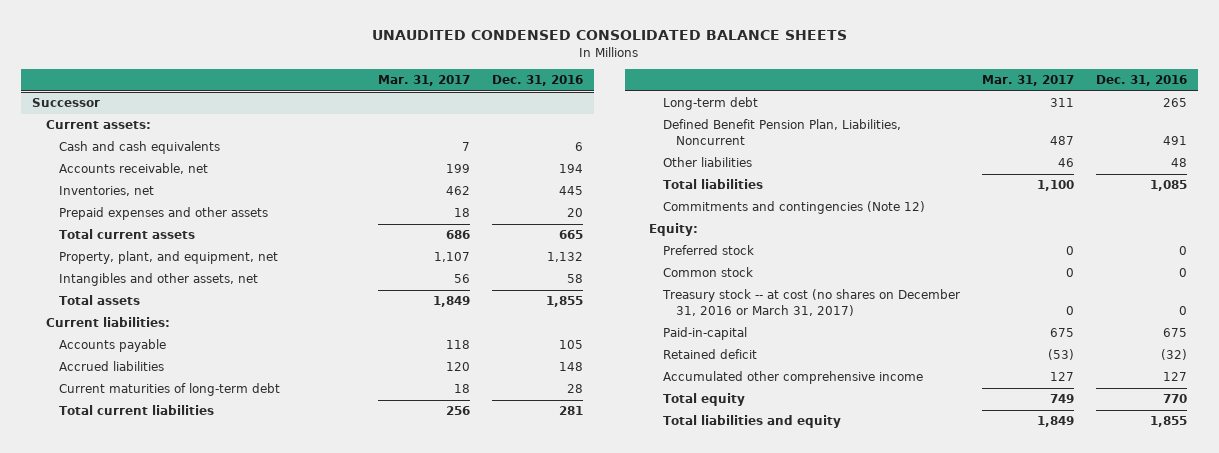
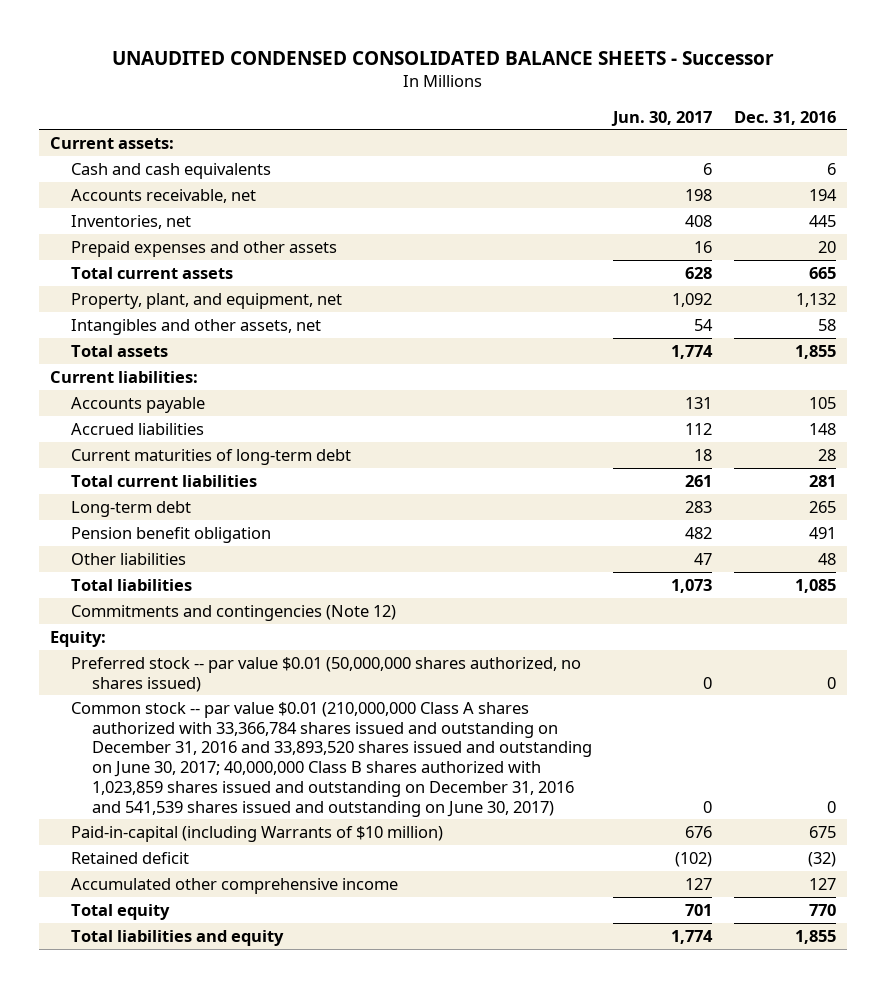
[372,30,848,41] UNAUDITED CONDENSED CONSOLIDATED BALANCE SHEETS -> [112,50,775,65] UNAUDITED CONDENSED CONSOLIDATED BALANCE SHEETS - Successor
[378,75,471,87] Mar. 31, 2017 -> none
none -> [611,110,713,126] Jun. 30, 2017
[32,98,101,108] Successor -> none
[662,119,901,146] Defined Benefit Pension Plan, Liabilities, Noncurrent -> [70,526,271,543] Pension benefit obligation
[661,289,960,317] Treasury stock -- at cost (no shares on December 31, 2016 or March 31, 2017) -> none
[662,245,754,256] Preferred stock -> [70,656,581,692] Preferred stock -- par value $0.01 (50,000,000 shares authorized, no shares issued)
[662,267,753,278] Common stock -> [70,701,592,817] Common stock -- par value $0.01 (210,000,000 Class A shares authorized with 33,366,784 shares issued and outstanding on December 31, 2016 and 33,893,520 shares issued and outstanding on June 30, 2017; 40,000,000 Class B shares authorized with 1,023,859 shares issued and outstanding on December 31, 2016 and 541,539 shares issued and outstanding on June 30, 2017)
[662,327,747,341] Paid-in-capital -> [70,825,443,842] Paid-in-capital (including Warrants of $10 million)

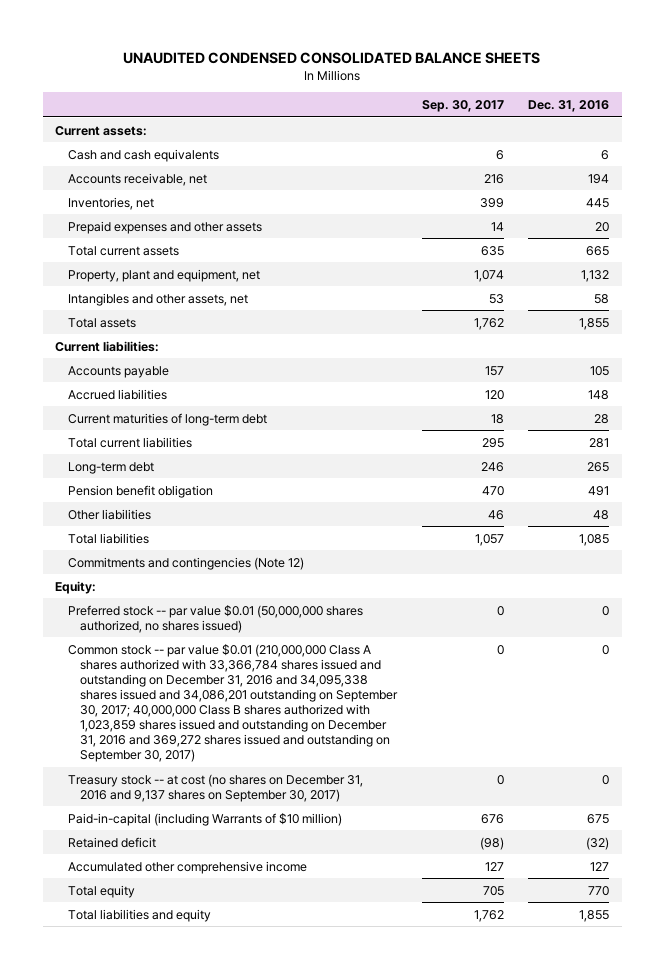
[112,50,775,65] UNAUDITED CONDENSED CONSOLIDATED BALANCE SHEETS - Successor -> [123,51,541,64] UNAUDITED CONDENSED CONSOLIDATED BALANCE SHEETS
[611,110,713,126] Jun. 30, 2017 -> none
none -> [421,100,504,113] Sep. 30, 2017
[70,292,342,309] Property, plant, and equipment, net -> [67,268,260,282] Property, plant and equipment, net
[70,701,592,817] Common stock -- par value $0.01 (210,000,000 Class A shares authorized with 33,366,784 shares issued and outstanding on December 31, 2016 and 33,893,520 shares issued and outstanding on June 30, 2017; 40,000,000 Class B shares authorized with 1,023,859 shares issued and outstanding on December 31, 2016 and 541,539 shares issued and outstanding on June 30, 2017) -> [67,643,399,763] Common stock -- par value $0.01 (210,000,000 Class A shares authorized with 33,366,784 shares issued and outstanding on December 31, 2016 and 34,095,338 shares issued and 34,086,201 outstanding on September 30, 2017; 40,000,000 Class B shares authorized with 1,023,859 shares issued and outstanding on December 31, 2016 and 369,272 shares issued and outstanding on September 30, 2017)
none -> [67,773,363,802] Treasury stock -- at cost (no shares on December 31, 2016 and 9,137 shares on September 30, 2017)

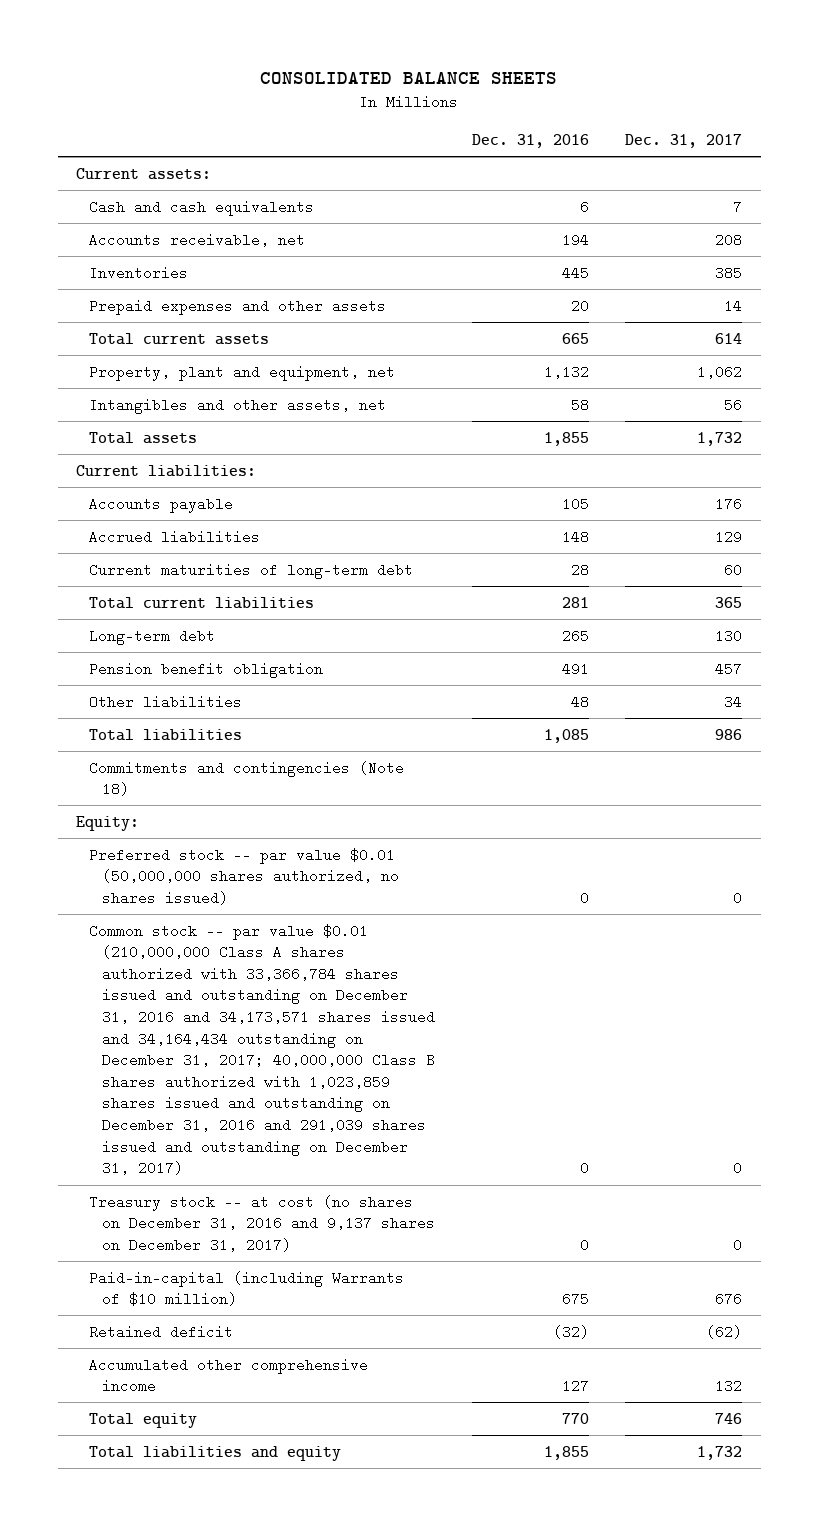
[123,51,541,64] UNAUDITED CONDENSED CONSOLIDATED BALANCE SHEETS -> [260,71,558,84] CONSOLIDATED BALANCE SHEETS
[421,100,504,113] Sep. 30, 2017 -> none
none -> [625,133,743,148] Dec. 31, 2017
[67,196,154,210] Inventories, net -> [89,265,189,280] Inventories
[67,556,304,570] Commitments and contingencies (Note 12) -> [89,760,405,797] Commitments and contingencies (Note 18)
[67,643,399,763] Common stock -- par value $0.01 (210,000,000 Class A shares authorized with 33,366,784 shares issued and outstanding on December 31, 2016 and 34,095,338 shares issued and 34,086,201 outstanding on September 30, 2017; 40,000,000 Class B shares authorized with 1,023,859 shares issued and outstanding on December 31, 2016 and 369,272 shares issued and outstanding on September 30, 2017) -> [89,923,435,1176] Common stock -- par value $0.01 (210,000,000 Class A shares authorized with 33,366,784 shares issued and outstanding on December 31, 2016 and 34,173,571 shares issued and 34,164,434 outstanding on December 31, 2017; 40,000,000 Class B shares authorized with 1,023,859 shares issued and outstanding on December 31, 2016 and 291,039 shares issued and outstanding on December 31, 2017)
[67,773,363,802] Treasury stock -- at cost (no shares on December 31, 2016 and 9,137 shares on September 30, 2017) -> [89,1194,435,1252] Treasury stock -- at cost (no shares on December 31, 2016 and 9,137 shares on December 31, 2017)

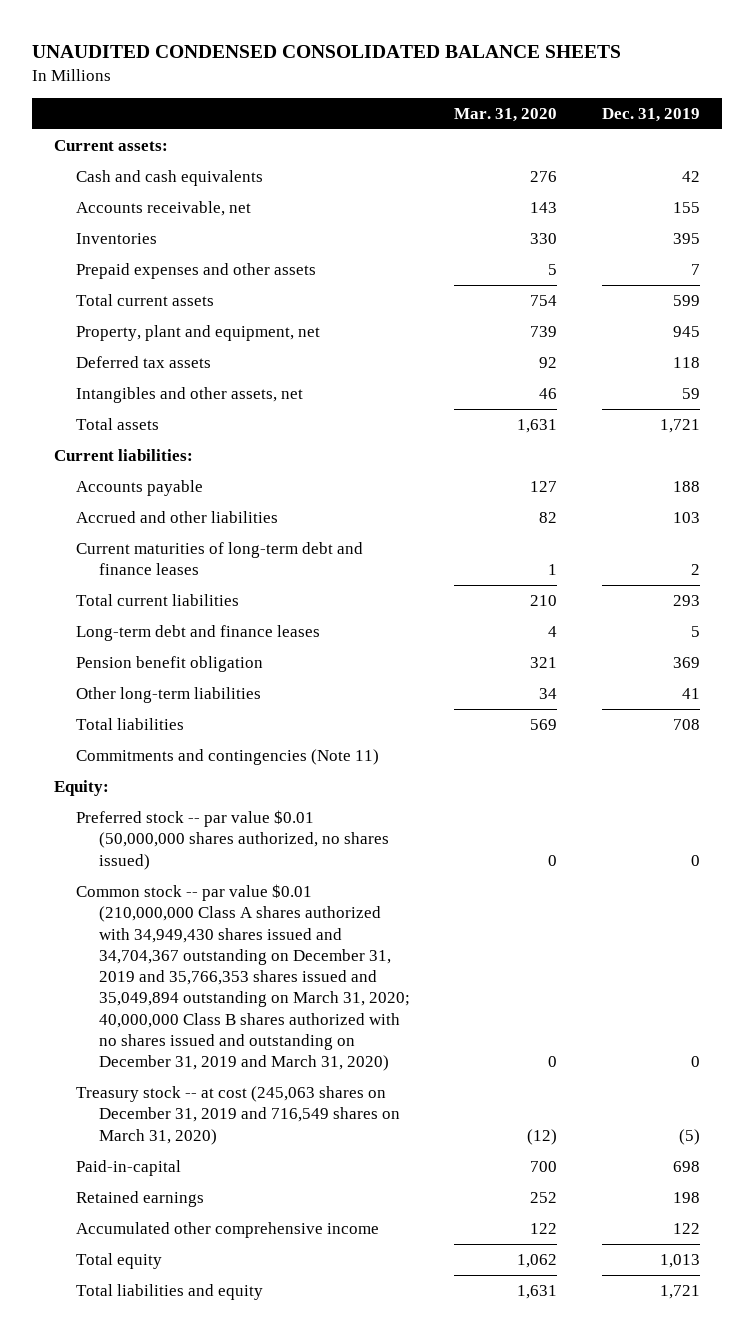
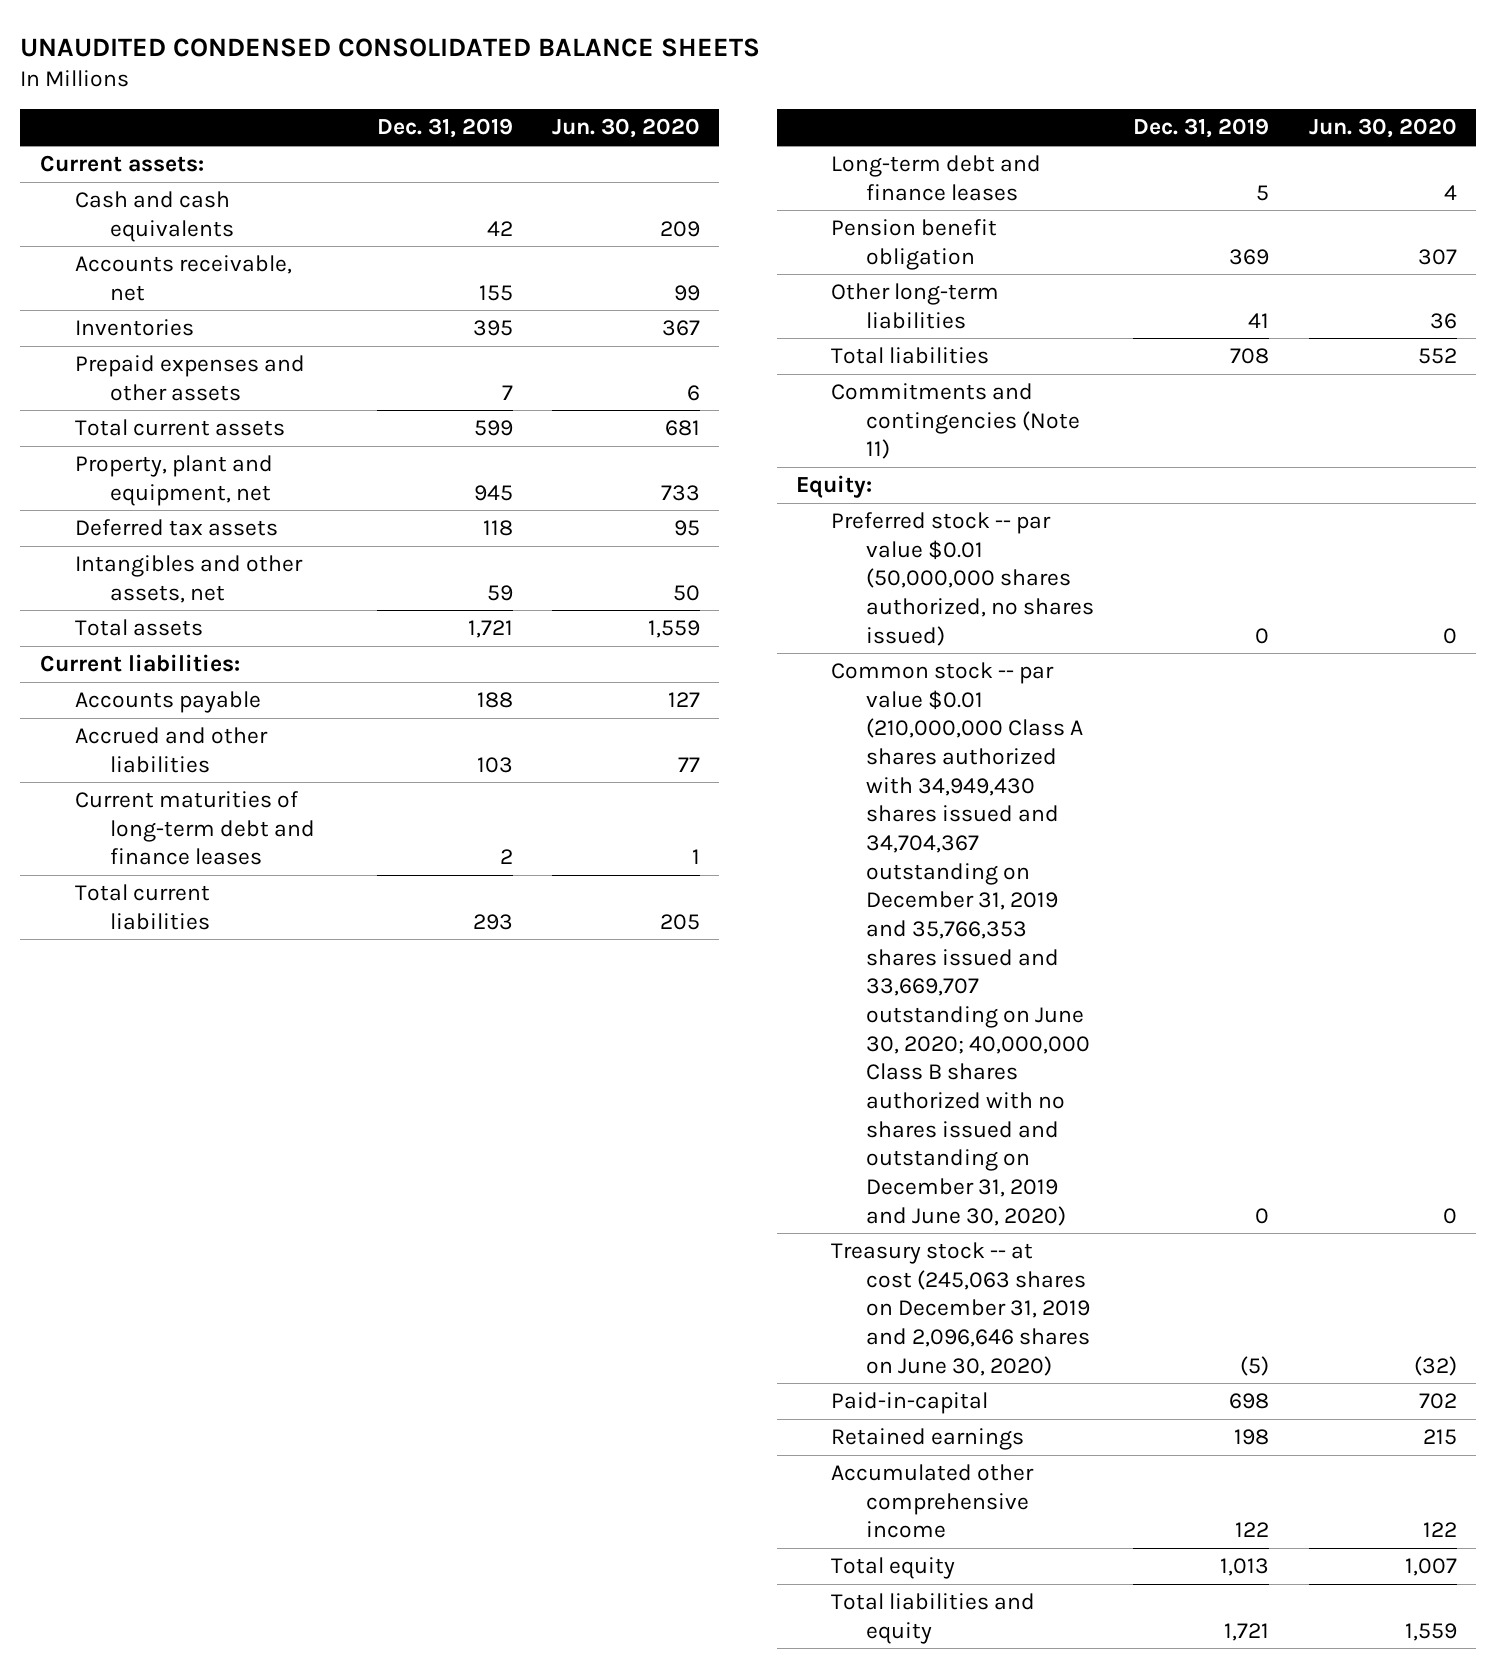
[454,107,558,122] Mar. 31, 2020 -> none
none -> [551,118,700,139] Jun. 30, 2020
[76,884,411,1072] Common stock -- par value $0.01 (210,000,000 Class A shares authorized with 34,949,430 shares issued and 34,704,367 outstanding on December 31, 2019 and 35,766,353 shares issued and 35,049,894 outstanding on March 31, 2020; 40,000,000 Class B shares authorized with no shares issued and outstanding on December 31, 2019 and March 31, 2020) -> [831,662,1091,1226] Common stock -- par value $0.01 (210,000,000 Class A shares authorized with 34,949,430 shares issued and 34,704,367 outstanding on December 31, 2019 and 35,766,353 shares issued and 33,669,707 outstanding on June 30, 2020; 40,000,000 Class B shares authorized with no shares issued and outstanding on December 31, 2019 and June 30, 2020)
[76,1086,401,1145] Treasury stock -- at cost (245,063 shares on December 31, 2019 and 716,549 shares on March 31, 2020) -> [831,1242,1091,1376] Treasury stock -- at cost (245,063 shares on December 31, 2019 and 2,096,646 shares on June 30, 2020)

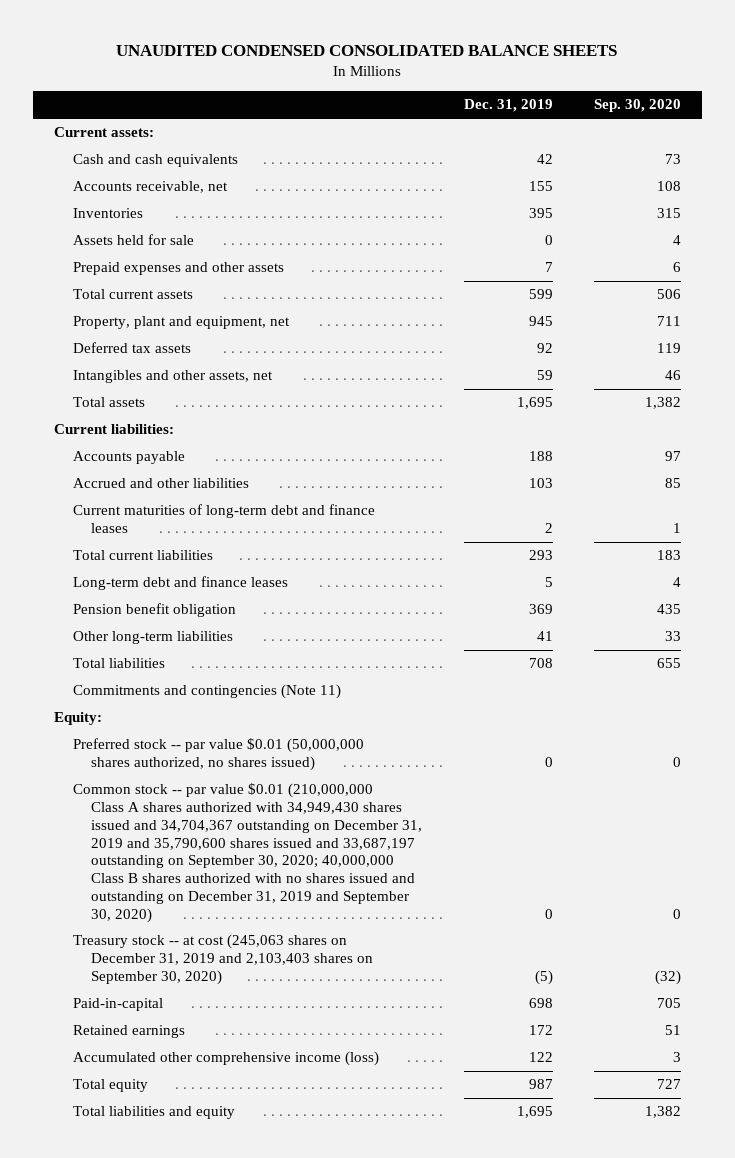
[551,118,700,139] Jun. 30, 2020 -> none
none -> [593,99,681,113] Sep. 30, 2020
none -> [72,234,194,246] Assets held for sale
[482,520,513,537] 118 -> [536,343,553,354] 92
[467,620,513,639] 1,721 -> [516,397,553,410] 1,695
[831,662,1091,1226] Common stock -- par value $0.01 (210,000,000 Class A shares authorized with 34,949,430 shares issued and 34,704,367 outstanding on December 31, 2019 and 35,766,353 shares issued and 33,669,707 outstanding on June 30, 2020; 40,000,000 Class B shares authorized with no shares issued and outstanding on December 31, 2019 and June 30, 2020) -> [72,783,423,923] Common stock -- par value $0.01 (210,000,000 Class A shares authorized with 34,949,430 shares issued and 34,704,367 outstanding on December 31, 2019 and 35,790,600 shares issued and 33,687,197 outstanding on September 30, 2020; 40,000,000 Class B shares authorized with no shares issued and outstanding on December 31, 2019 and September 30, 2020)
[831,1242,1091,1376] Treasury stock -- at cost (245,063 shares on December 31, 2019 and 2,096,646 shares on June 30, 2020) -> [72,934,374,985] Treasury stock -- at cost (245,063 shares on December 31, 2019 and 2,103,403 shares on September 30, 2020)
[1234,1429,1270,1446] 198 -> [528,1025,553,1036] 172
[831,1464,1035,1539] Accumulated other comprehensive income -> [72,1051,379,1067] Accumulated other comprehensive income (loss)
[1220,1558,1270,1577] 1,013 -> [528,1079,553,1090] 987
[1224,1622,1270,1641] 1,721 -> [516,1106,553,1119] 1,695

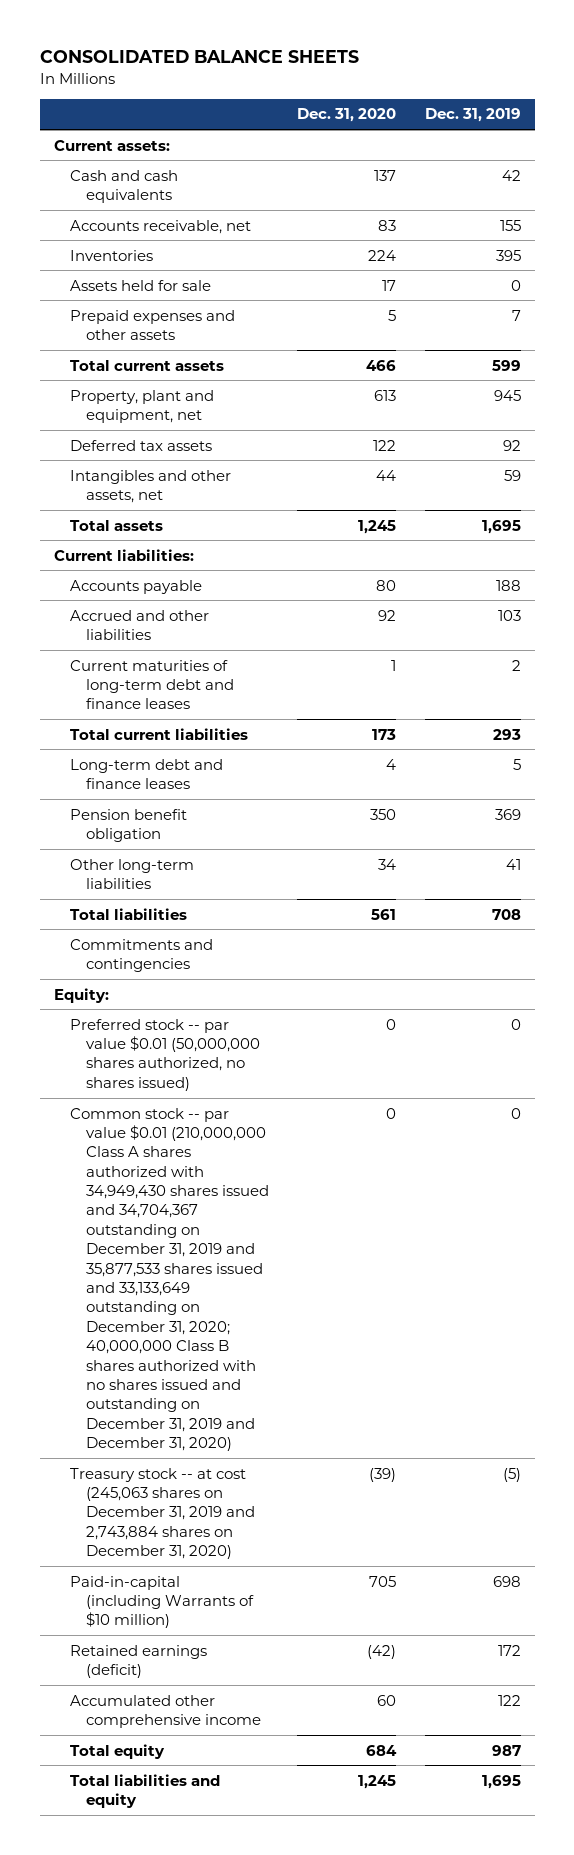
[116,45,618,57] UNAUDITED CONDENSED CONSOLIDATED BALANCE SHEETS -> [39,50,359,64] CONSOLIDATED BALANCE SHEETS
[593,99,681,113] Sep. 30, 2020 -> none
none -> [297,108,397,123] Dec. 31, 2020
[72,684,341,700] Commitments and contingencies (Note 11) -> [69,938,213,972] Commitments and contingencies
[72,783,423,923] Common stock -- par value $0.01 (210,000,000 Class A shares authorized with 34,949,430 shares issued and 34,704,367 outstanding on December 31, 2019 and 35,790,600 shares issued and 33,687,197 outstanding on September 30, 2020; 40,000,000 Class B shares authorized with no shares issued and outstanding on December 31, 2019 and September 30, 2020) -> [69,1107,270,1452] Common stock -- par value $0.01 (210,000,000 Class A shares authorized with 34,949,430 shares issued and 34,704,367 outstanding on December 31, 2019 and 35,877,533 shares issued and 33,133,649 outstanding on December 31, 2020; 40,000,000 Class B shares authorized with no shares issued and outstanding on December 31, 2019 and December 31, 2020)
[72,934,374,985] Treasury stock -- at cost (245,063 shares on December 31, 2019 and 2,103,403 shares on September 30, 2020) -> [69,1467,256,1560] Treasury stock -- at cost (245,063 shares on December 31, 2019 and 2,743,884 shares on December 31, 2020)
[72,998,163,1012] Paid-in-capital -> [69,1575,255,1629] Paid-in-capital (including Warrants of $10 million)
[72,1025,185,1039] Retained earnings -> [69,1644,207,1678] Retained earnings (deficit)
[72,1051,379,1067] Accumulated other comprehensive income (loss) -> [69,1694,262,1728] Accumulated other comprehensive income

